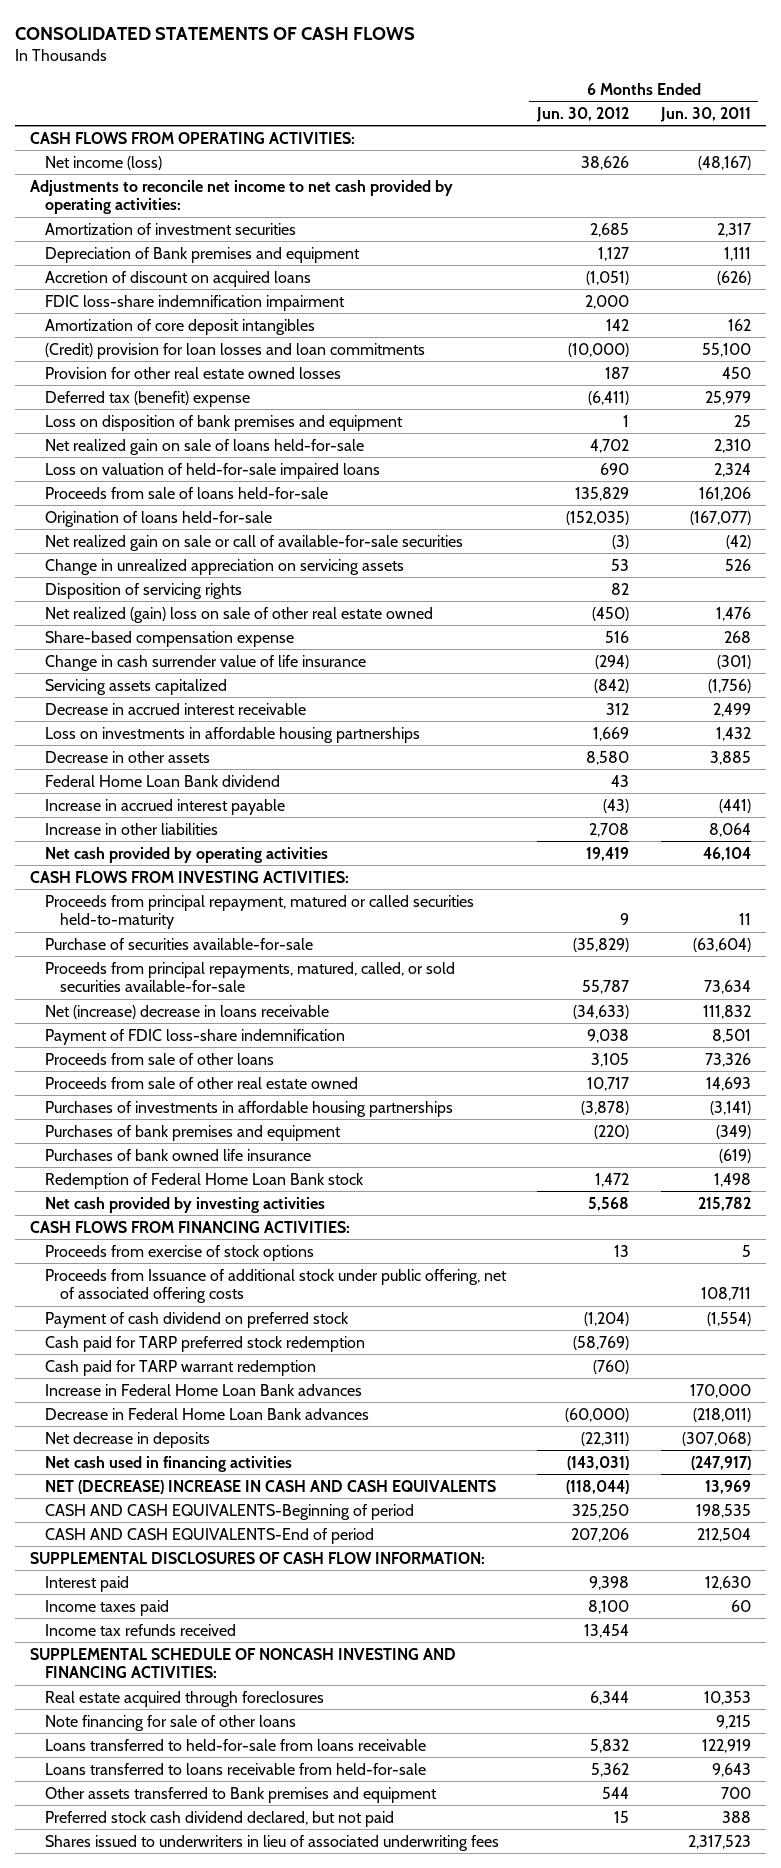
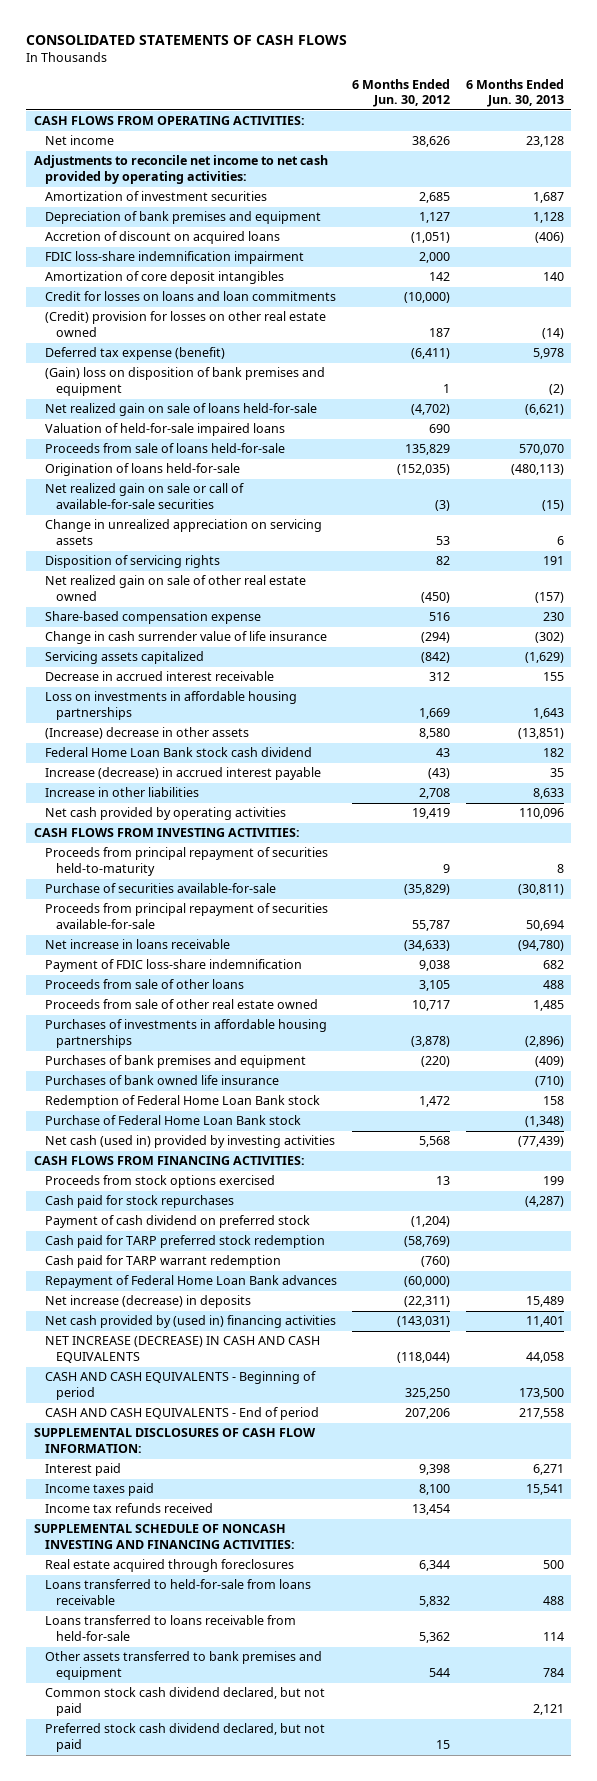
[659,106,751,122] Jun. 30, 2011 -> none
none -> [465,78,564,108] 6 Months Ended Jun. 30, 2013
[45,155,163,170] Net income (loss) -> [44,135,114,146] Net income
[45,246,361,263] Depreciation of Bank premises and equipment -> [44,211,321,225] Depreciation of bank premises and equipment
[45,342,426,359] (Credit) provision for loan losses and loan commitments -> [44,291,336,302] Credit for losses on loans and loan commitments
[45,366,342,379] Provision for other real estate owned losses -> [44,311,326,338] (Credit) provision for losses on other real estate owned
[45,390,251,407] Deferred tax (benefit) expense -> [44,347,225,361] Deferred tax expense (benefit)
[45,414,404,431] Loss on disposition of bank premises and equipment -> [44,367,325,397] (Gain) loss on disposition of bank premises and equipment
[590,438,630,453] 4,702 -> [411,404,451,416] (4,702)
[45,462,381,479] Loss on valuation of held-for-sale impaired loans -> [44,423,285,437] Valuation of held-for-sale impaired loans
[45,606,434,623] Net realized (gain) loss on sale of other real estate owned -> [44,575,306,602] Net realized gain on sale of other real estate owned
[45,750,211,763] Decrease in other assets -> [44,727,249,740] (Increase) decrease in other assets
[45,774,281,787] Federal Home Loan Bank dividend -> [44,747,312,758] Federal Home Loan Bank stock cash dividend
[45,798,286,815] Increase in accrued interest payable -> [44,767,321,781] Increase (decrease) in accrued interest payable
[45,894,475,930] Proceeds from principal repayment, matured or called securities held-to-maturity -> [44,847,328,877] Proceeds from principal repayment of securities held-to-maturity
[45,961,456,993] Proceeds from principal repayments, matured, called, or sold securities available-for-sale -> [44,903,328,930] Proceeds from principal repayment of securities available-for-sale
[45,1004,330,1019] Net (increase) decrease in loans receivable -> [44,939,230,950] Net increase in loans receivable
none -> [44,1115,301,1126] Purchase of Federal Home Loan Bank stock
[45,1196,326,1213] Net cash provided by investing activities -> [44,1135,335,1149] Net cash (used in) provided by investing activities
[45,1268,508,1304] Proceeds from Issuance of additional stock under public offering, net of associated offering costs -> none
[45,1244,315,1261] Proceeds from exercise of stock options -> [44,1175,275,1189] Proceeds from stock options exercised
none -> [44,1195,234,1209] Cash paid for stock repurchases
[45,1383,363,1396] Increase in Federal Home Loan Bank advances -> none
[45,1407,370,1420] Decrease in Federal Home Loan Bank advances -> [44,1275,337,1289] Repayment of Federal Home Loan Bank advances
[45,1431,211,1448] Net decrease in deposits -> [44,1295,251,1309] Net increase (decrease) in deposits
[45,1455,293,1472] Net cash used in financing activities -> [44,1315,336,1329] Net cash provided by (used in) financing activities
[45,1479,497,1494] NET (DECREASE) INCREASE IN CASH AND CASH EQUIVALENTS -> [44,1336,320,1364] NET INCREASE (DECREASE) IN CASH AND CASH EQUIVALENTS
[45,1503,415,1520] CASH AND CASH EQUIVALENTS-Beginning of period -> [44,1371,316,1401] CASH AND CASH EQUIVALENTS - Beginning of period
[45,1527,375,1544] CASH AND CASH EQUIVALENTS-End of period -> [44,1407,319,1421] CASH AND CASH EQUIVALENTS - End of period
[45,1714,297,1731] Note financing for sale of other loans -> none
[45,1786,438,1803] Other assets transferred to Bank premises and equipment -> [44,1651,322,1681] Other assets transferred to bank premises and equipment
none -> [44,1687,325,1717] Common stock cash dividend declared, but not paid
[45,1834,500,1851] Shares issued to underwriters in lieu of associated underwriting fees -> none

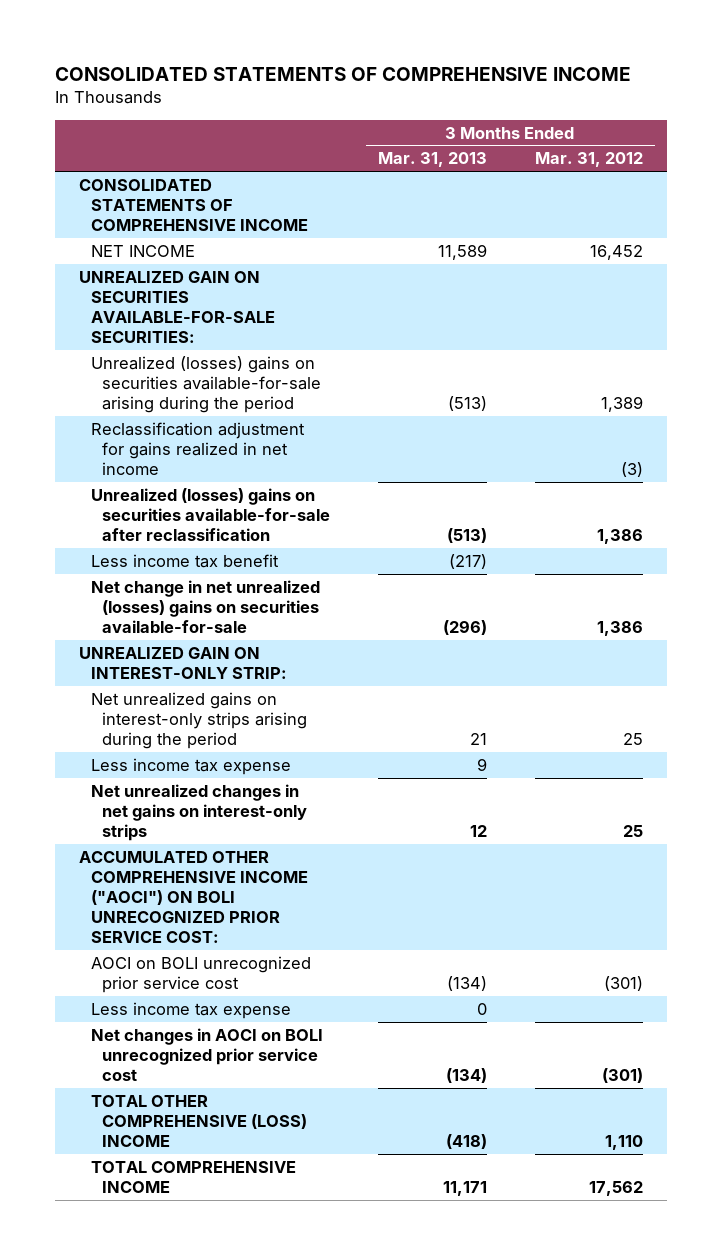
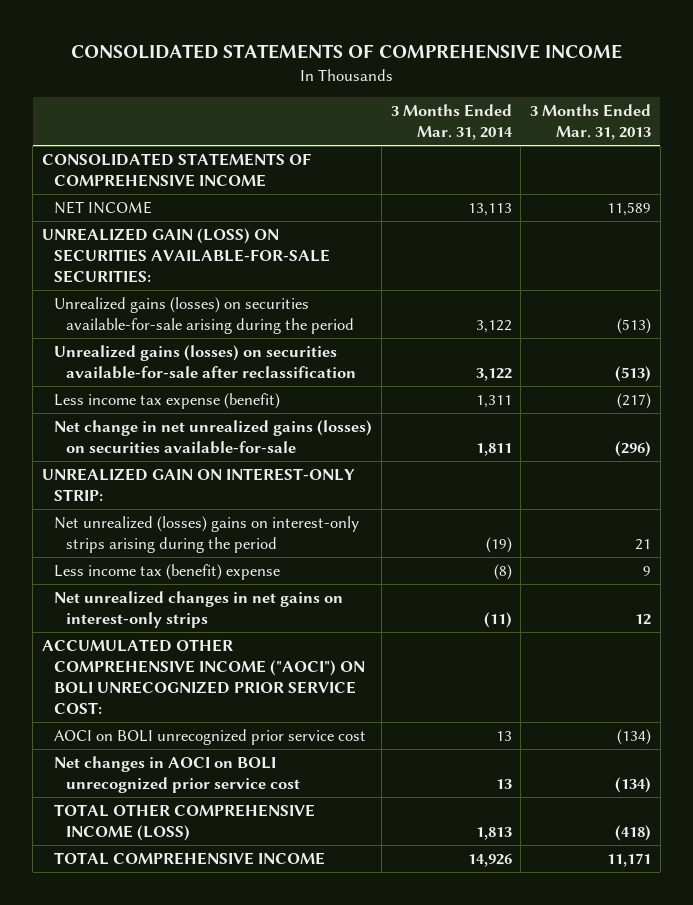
[534,152,643,168] Mar. 31, 2012 -> none
none -> [390,104,513,141] 3 Months Ended Mar. 31, 2014
[90,421,305,476] Reclassification adjustment for gains realized in net income -> none
[79,270,275,344] UNREALIZED GAIN ON SECURITIES AVAILABLE-FOR-SALE SECURITIES: -> [42,227,330,284] UNREALIZED GAIN (LOSS) ON SECURITIES AVAILABLE-FOR-SALE SECURITIES:
[90,355,322,414] Unrealized (losses) gains on securities available-for-sale arising during the period -> [53,296,354,334] Unrealized gains (losses) on securities available-for-sale arising during the period
[90,487,331,542] Unrealized (losses) gains on securities available-for-sale after reclassification -> [53,344,356,379] Unrealized gains (losses) on securities available-for-sale after reclassification
[90,553,279,568] Less income tax benefit -> [53,392,280,409] Less income tax expense (benefit)
[90,579,320,634] Net change in net unrealized (losses) gains on securities available-for-sale -> [53,419,372,454] Net change in net unrealized gains (losses) on securities available-for-sale
[90,691,308,750] Net unrealized gains on interest-only strips arising during the period -> [53,515,359,553] Net unrealized (losses) gains on interest-only strips arising during the period
[90,757,291,775] Less income tax expense -> [53,563,280,580] Less income tax (benefit) expense
[90,1001,291,1019] Less income tax expense -> none
[90,1094,308,1148] TOTAL OTHER COMPREHENSIVE (LOSS) INCOME -> [53,803,315,841] TOTAL OTHER COMPREHENSIVE INCOME (LOSS)

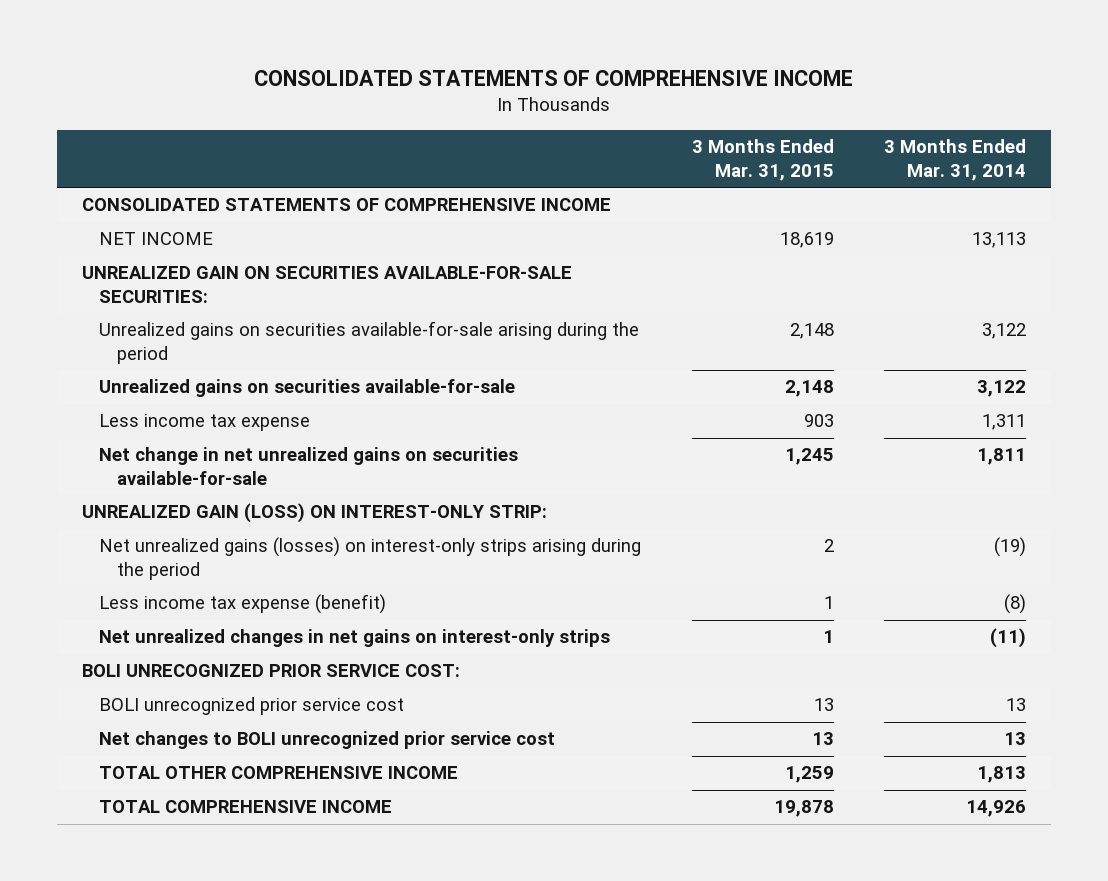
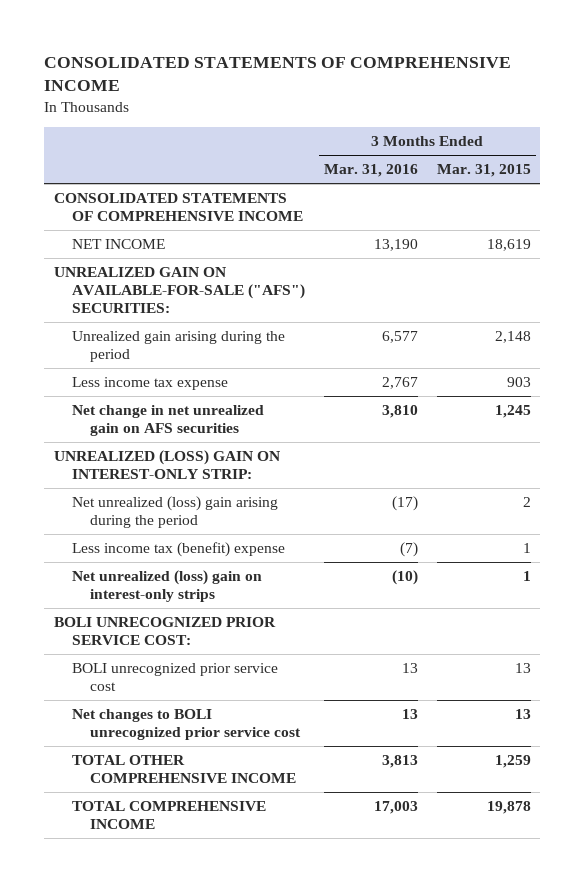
[883,139,1026,182] 3 Months Ended Mar. 31, 2014 -> none
none -> [323,164,418,178] Mar. 31, 2016
[99,379,516,398] Unrealized gains on securities available-for-sale -> none
[82,266,573,304] UNREALIZED GAIN ON SECURITIES AVAILABLE-FOR-SALE SECURITIES: -> [53,266,305,313] UNREALIZED GAIN ON AVAILABLE-FOR-SALE ("AFS") SECURITIES:
[99,321,640,365] Unrealized gains on securities available-for-sale arising during the period -> [71,330,285,362] Unrealized gain arising during the period
[99,447,519,486] Net change in net unrealized gains on securities available-for-sale -> [71,404,264,436] Net change in net unrealized gain on AFS securities
[82,503,548,524] UNREALIZED GAIN (LOSS) ON INTEREST-ONLY STRIP: -> [53,449,280,479] UNREALIZED (LOSS) GAIN ON INTEREST-ONLY STRIP:
[99,537,642,581] Net unrealized gains (losses) on interest-only strips arising during the period -> [71,495,278,528] Net unrealized (loss) gain arising during the period
[99,594,387,615] Less income tax expense (benefit) -> [71,541,285,557] Less income tax (benefit) expense
[99,629,611,648] Net unrealized changes in net gains on interest-only strips -> [71,569,262,602] Net unrealized (loss) gain on interest-only strips

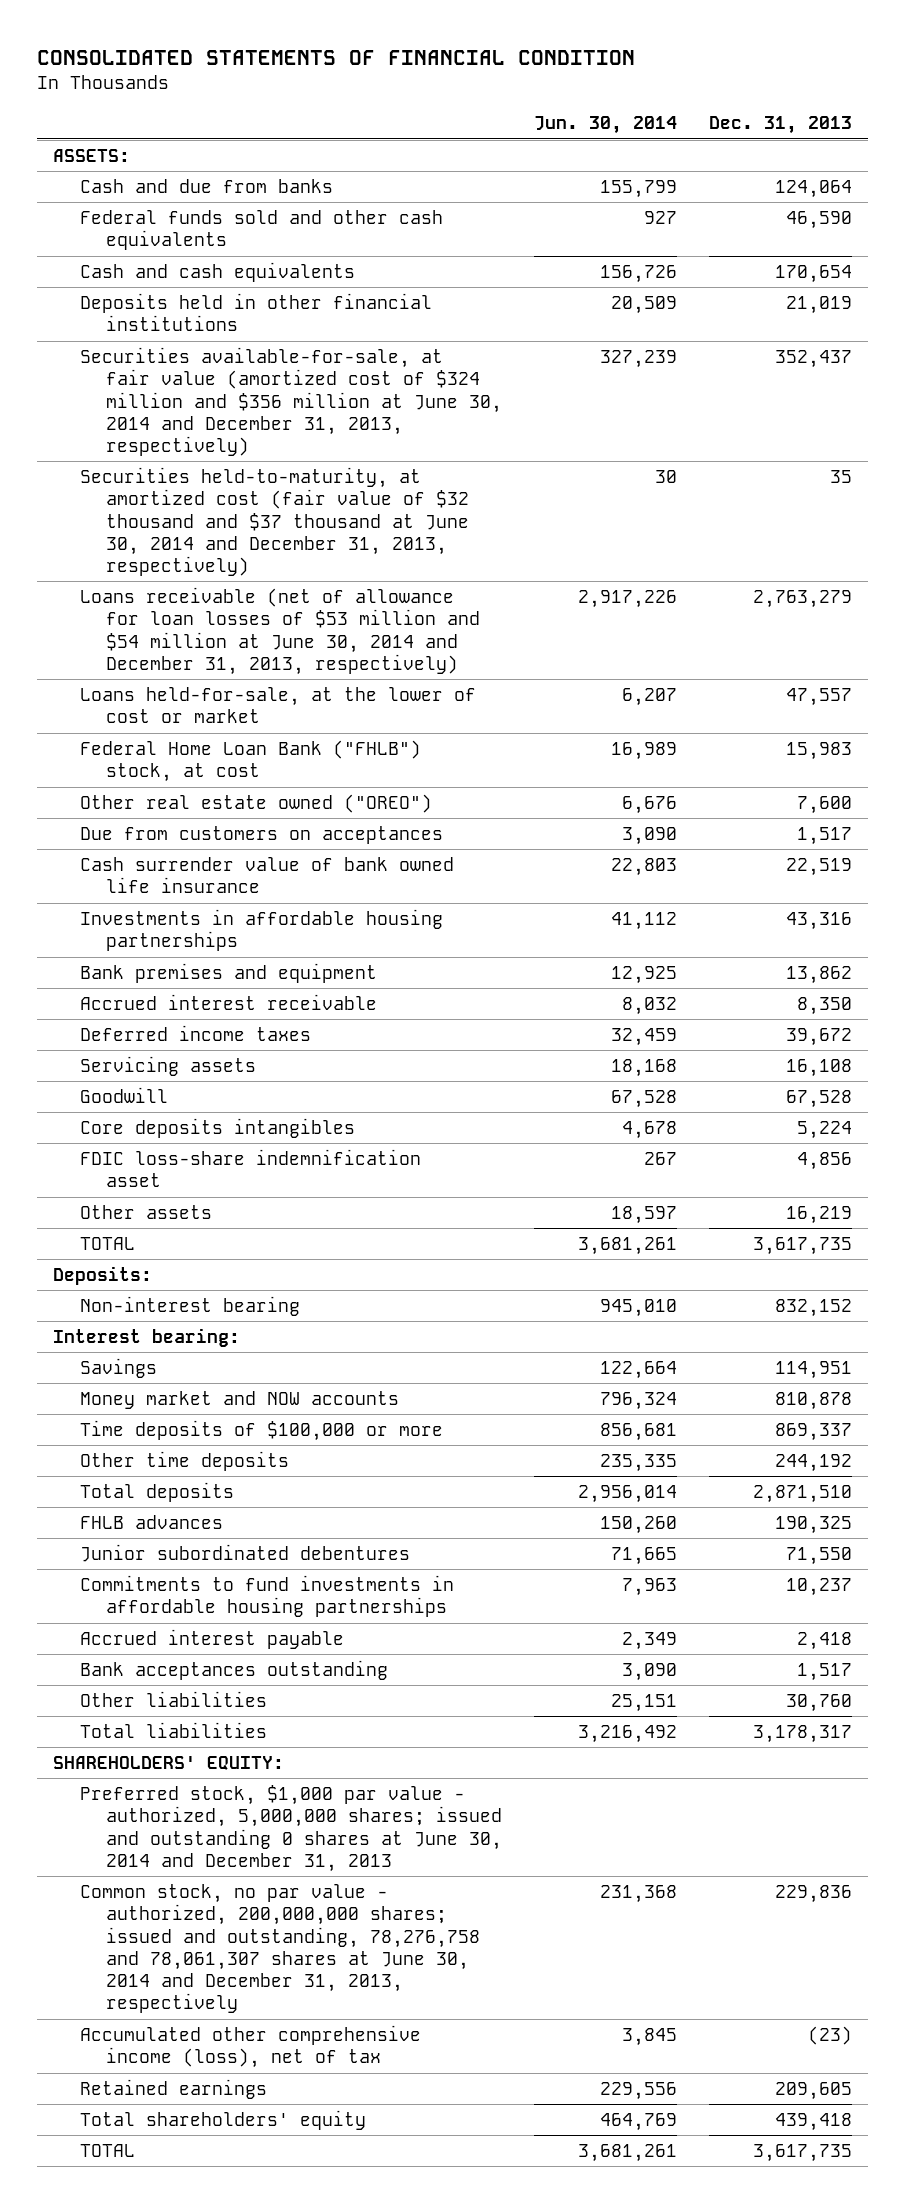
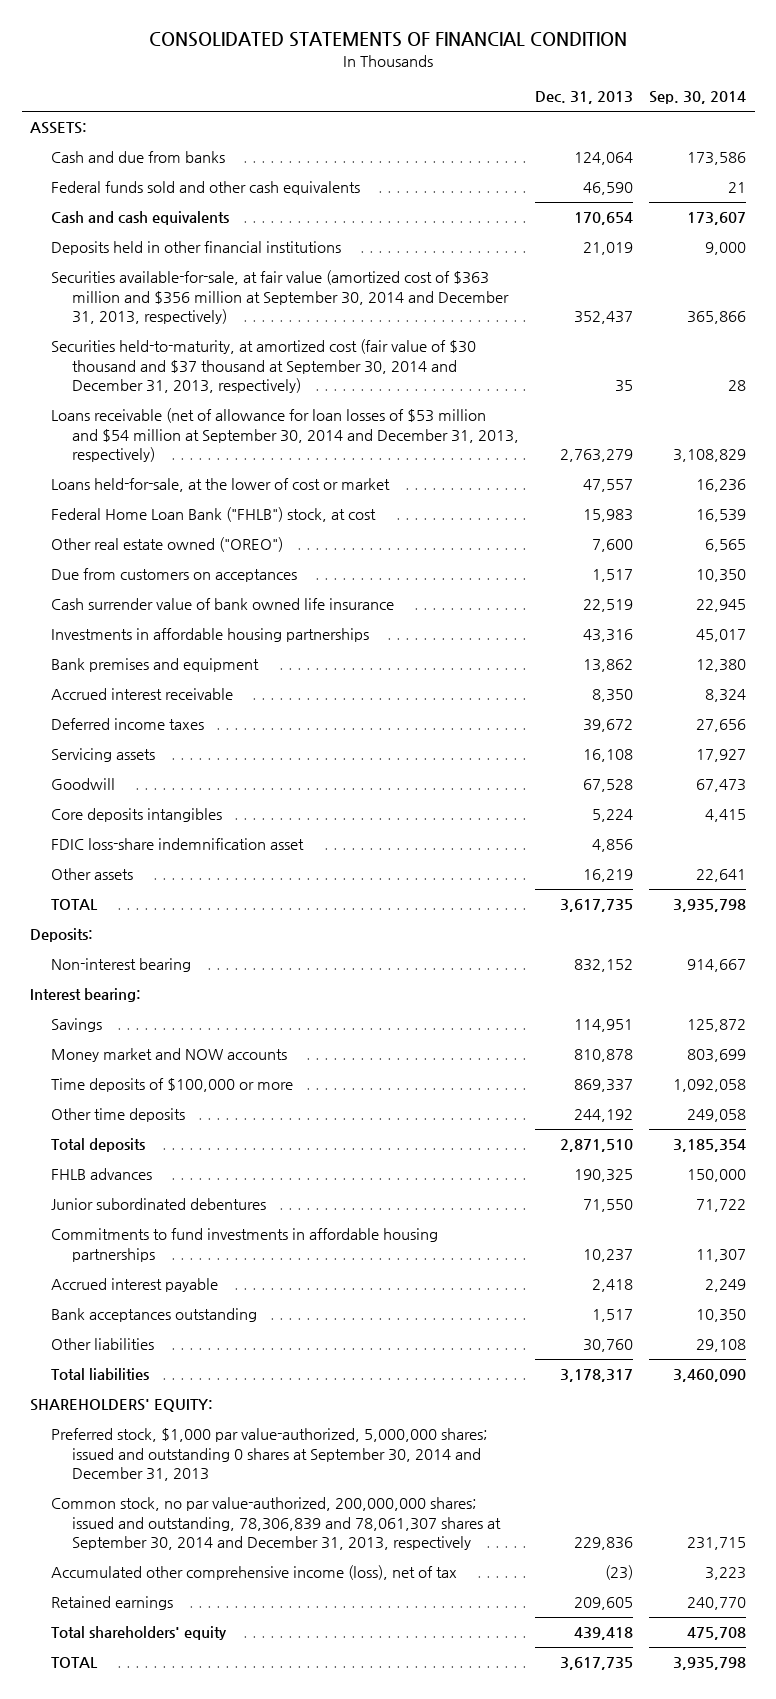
[533,116,677,135] Jun. 30, 2014 -> none
none -> [649,91,747,105] Sep. 30, 2014
[79,347,502,457] Securities available-for-sale, at fair value (amortized cost of $324 million and $356 million at June 30, 2014 and December 31, 2013, respectively) -> [50,270,510,325] Securities available-for-sale, at fair value (amortized cost of $363 million and $356 million at September 30, 2014 and December 31, 2013, respectively)
[79,467,469,577] Securities held-to-maturity, at amortized cost (fair value of $32 thousand and $37 thousand at June 30, 2014 and December 31, 2013, respectively) -> [50,339,476,394] Securities held-to-maturity, at amortized cost (fair value of $30 thousand and $37 thousand at September 30, 2014 and December 31, 2013, respectively)
[79,587,480,675] Loans receivable (net of allowance for loan losses of $53 million and $54 million at June 30, 2014 and December 31, 2013, respectively) -> [50,408,520,463] Loans receivable (net of allowance for loan losses of $53 million and $54 million at September 30, 2014 and December 31, 2013, respectively)
[79,1785,502,1872] Preferred stock, $1,000 par value - authorized, 5,000,000 shares; issued and outstanding 0 shares at June 30, 2014 and December 31, 2013 -> [50,1428,488,1482] Preferred stock, $1,000 par value-authorized, 5,000,000 shares; issued and outstanding 0 shares at September 30, 2014 and December 31, 2013
[79,1884,480,2014] Common stock, no par value - authorized, 200,000,000 shares; issued and outstanding, 78,276,758 and 78,061,307 shares at June 30, 2014 and December 31, 2013, respectively -> [50,1497,502,1551] Common stock, no par value-authorized, 200,000,000 shares; issued and outstanding, 78,306,839 and 78,061,307 shares at September 30, 2014 and December 31, 2013, respectively

